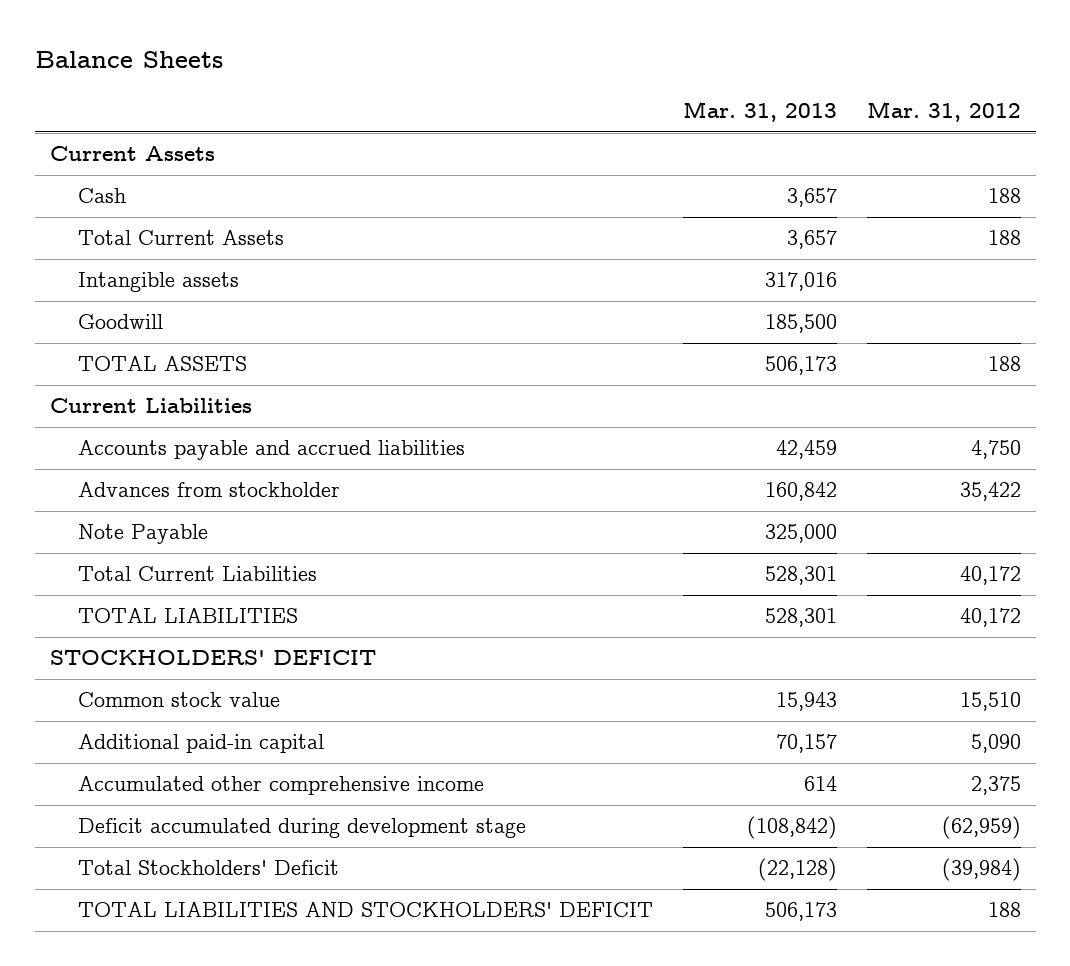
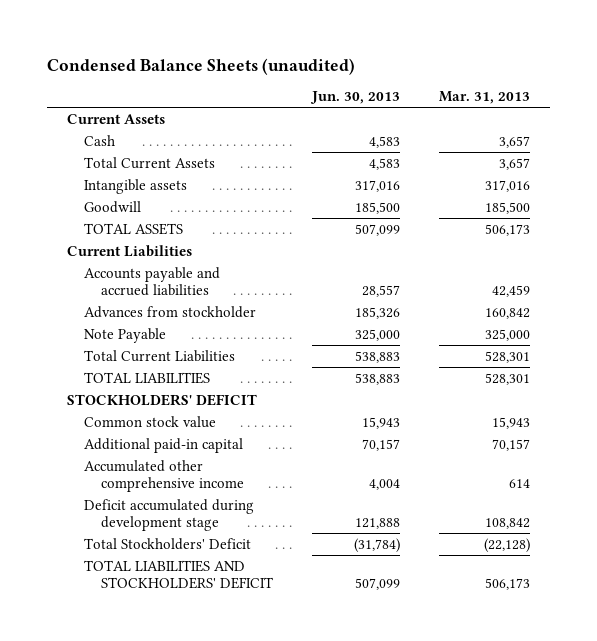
[34,50,223,68] Balance Sheets -> [47,57,356,75] Condensed Balance Sheets (unaudited)
[866,100,1021,122] Mar. 31, 2012 -> none
none -> [309,91,400,105] Jun. 30, 2013
[747,816,838,840] (108,842) -> [485,518,531,530] 108,842

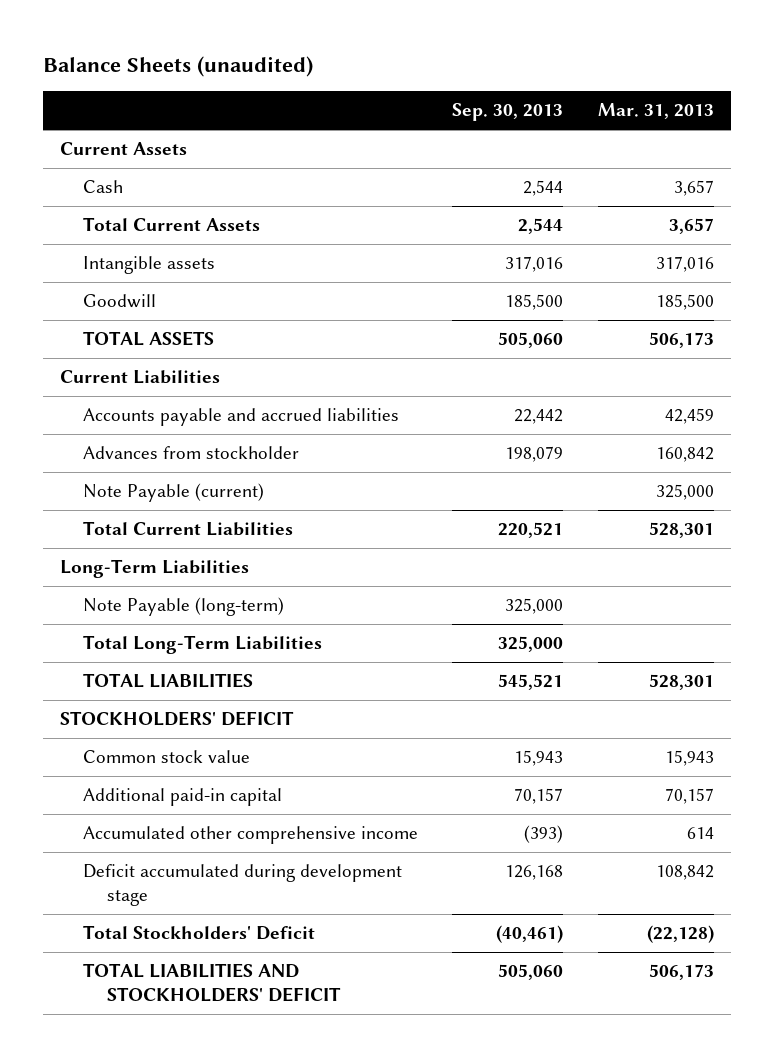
[47,57,356,75] Condensed Balance Sheets (unaudited) -> [42,56,313,78] Balance Sheets (unaudited)
[309,91,400,105] Jun. 30, 2013 -> none
none -> [452,103,564,122] Sep. 30, 2013
[83,327,166,343] Note Payable -> [83,483,265,503] Note Payable (current)
none -> [59,559,249,579] Long-Term Liabilities
none -> [83,597,285,617] Note Payable (long-term)
none -> [83,635,323,655] Total Long-Term Liabilities

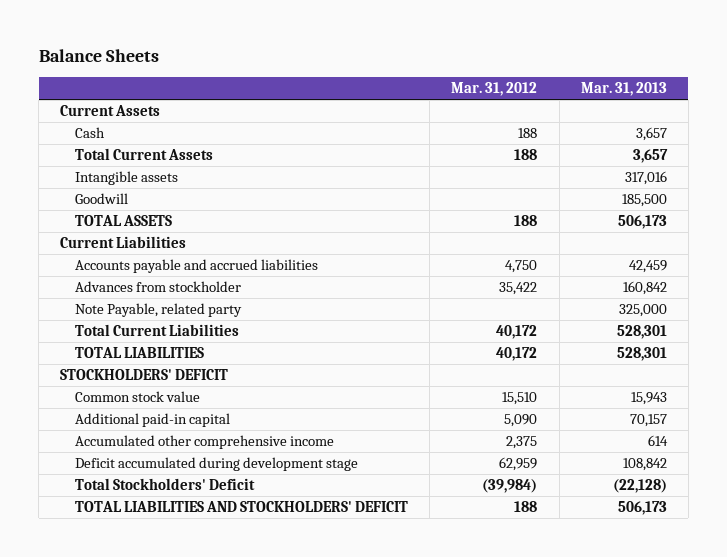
[42,56,313,78] Balance Sheets (unaudited) -> [38,49,159,63] Balance Sheets
[452,103,564,122] Sep. 30, 2013 -> none
none -> [451,82,538,97] Mar. 31, 2012
[83,483,265,503] Note Payable (current) -> [74,303,242,318] Note Payable, related party
[59,559,249,579] Long-Term Liabilities -> none
[83,597,285,617] Note Payable (long-term) -> none
[83,635,323,655] Total Long-Term Liabilities -> none

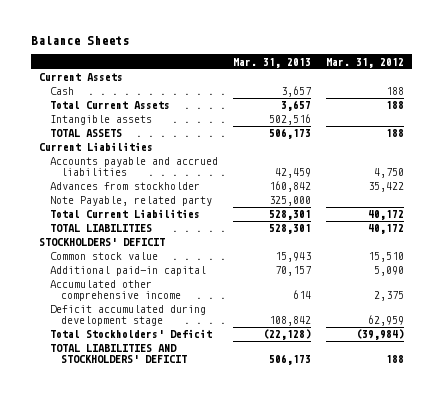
[74,193,128,205] Goodwill -> none
[624,171,667,186] 317,016 -> [269,114,312,126] 502,516

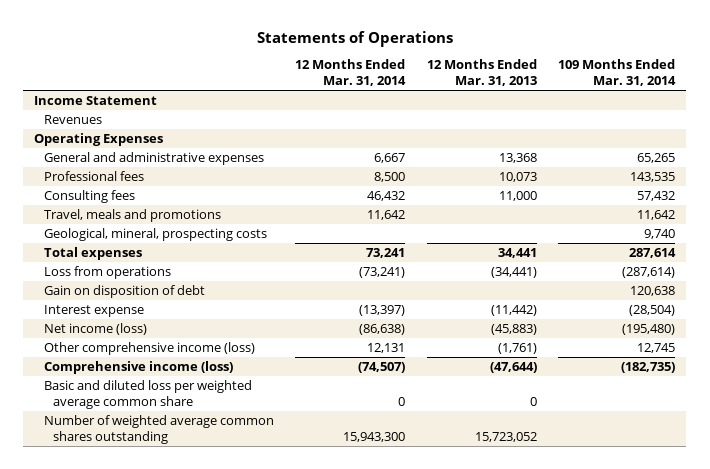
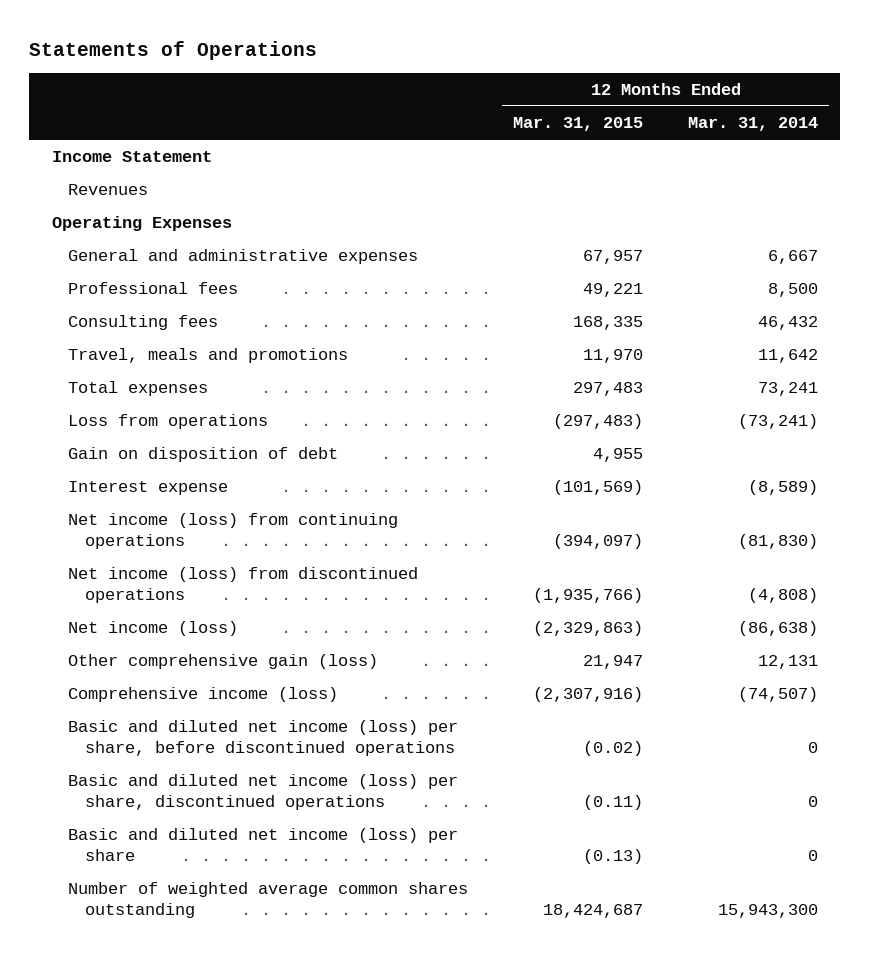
[426,59,537,86] 12 Months Ended Mar. 31, 2013 -> none
[558,59,677,86] 109 Months Ended Mar. 31, 2014 -> none
none -> [513,117,644,132] Mar. 31, 2015
[43,228,267,242] Geological, mineral, prospecting costs -> none
[359,305,406,317] (13,397) -> [748,480,819,496] (8,589)
none -> [68,513,399,550] Net income (loss) from continuing operations
none -> [68,567,419,604] Net income (loss) from discontinued operations
[43,342,255,356] Other comprehensive income (loss) -> [68,654,379,670] Other comprehensive gain (loss)
none -> [68,720,459,757] Basic and diluted net income (loss) per share, before discontinued operations
none -> [68,774,459,811] Basic and diluted net income (loss) per share, discontinued operations
[43,380,252,409] Basic and diluted loss per weighted average common share -> [68,828,459,862] Basic and diluted net income (loss) per share

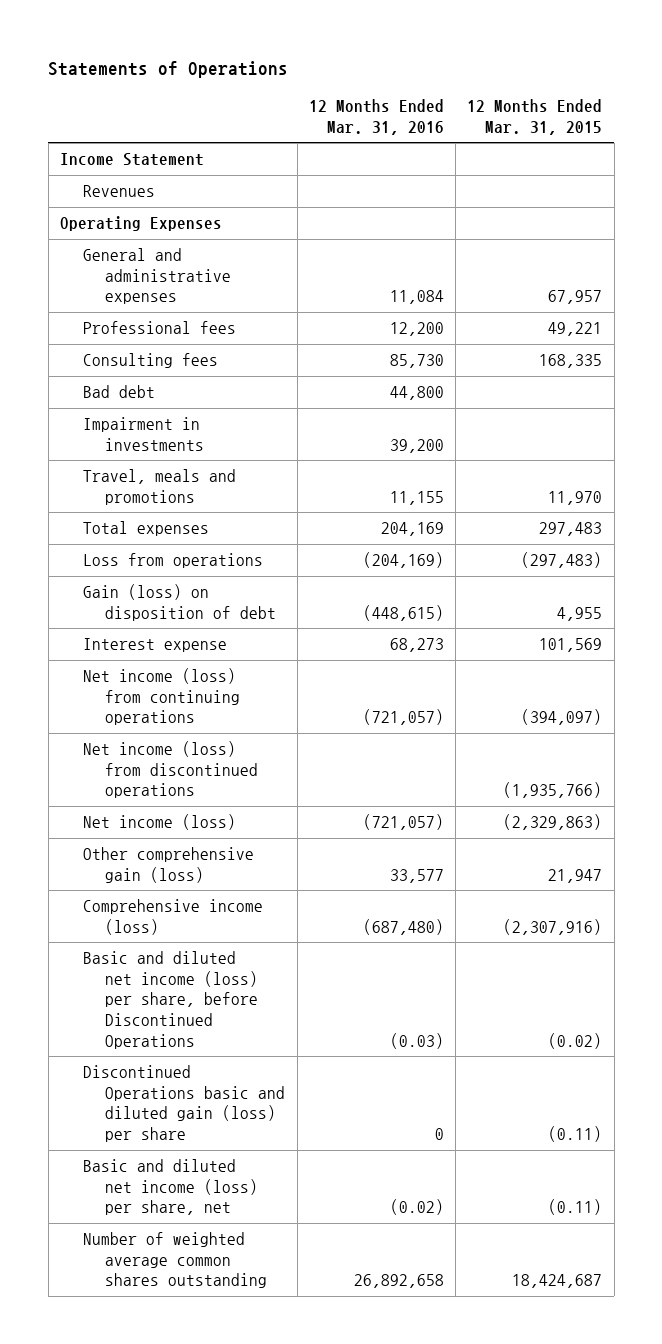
[688,117,819,132] Mar. 31, 2014 -> none
none -> [308,99,444,135] 12 Months Ended Mar. 31, 2016
none -> [82,385,155,399] Bad debt
none -> [82,417,205,451] Impairment in investments
[68,447,339,463] Gain on disposition of debt -> [82,584,277,621] Gain (loss) on disposition of debt
[553,480,644,496] (101,569) -> [539,638,603,653] 101,569
[68,720,459,757] Basic and diluted net income (loss) per share, before discontinued operations -> [82,951,259,1049] Basic and diluted net income (loss) per share, before Discontinued Operations
[68,774,459,811] Basic and diluted net income (loss) per share, discontinued operations -> [82,1065,286,1143] Discontinued Operations basic and diluted gain (loss) per share
[68,828,459,862] Basic and diluted net income (loss) per share -> [82,1159,259,1216] Basic and diluted net income (loss) per share, net
[583,849,644,865] (0.13) -> [548,1199,603,1216] (0.11)

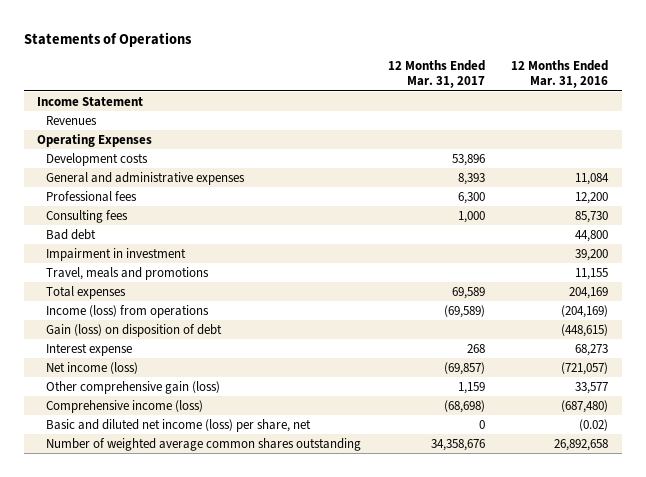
[467,99,603,135] 12 Months Ended Mar. 31, 2015 -> none
none -> [387,60,485,89] 12 Months Ended Mar. 31, 2017
none -> [46,152,149,166] Development costs
[82,417,205,451] Impairment in investments -> [46,247,187,261] Impairment in investment
[82,553,263,569] Loss from operations -> [46,304,210,318] Income (loss) from operations
[82,668,241,726] Net income (loss) from continuing operations -> none
[82,741,259,799] Net income (loss) from discontinued operations -> none
[82,951,259,1049] Basic and diluted net income (loss) per share, before Discontinued Operations -> none
[82,1065,286,1143] Discontinued Operations basic and diluted gain (loss) per share -> none

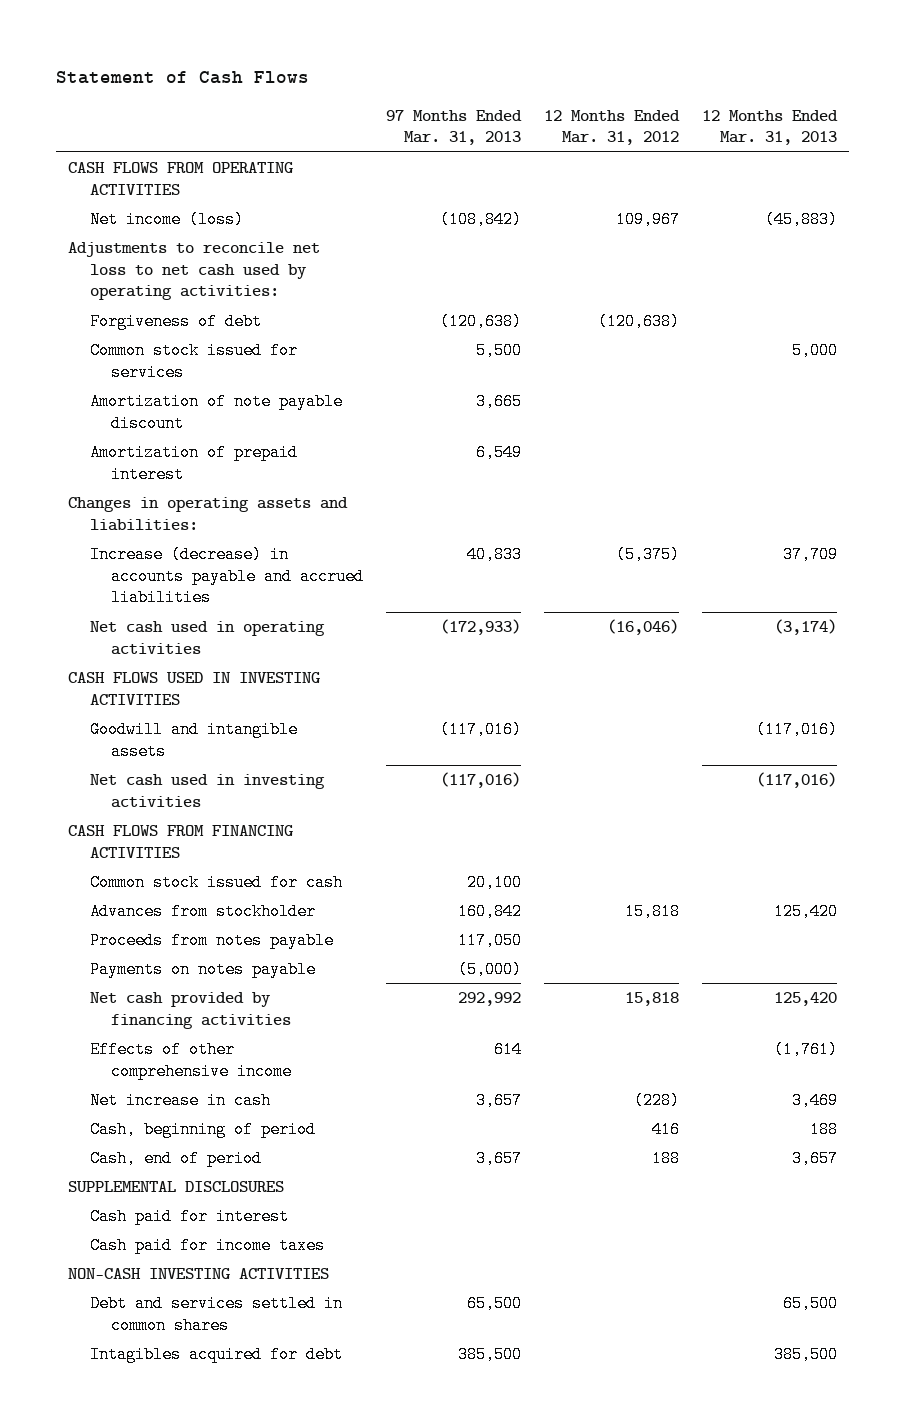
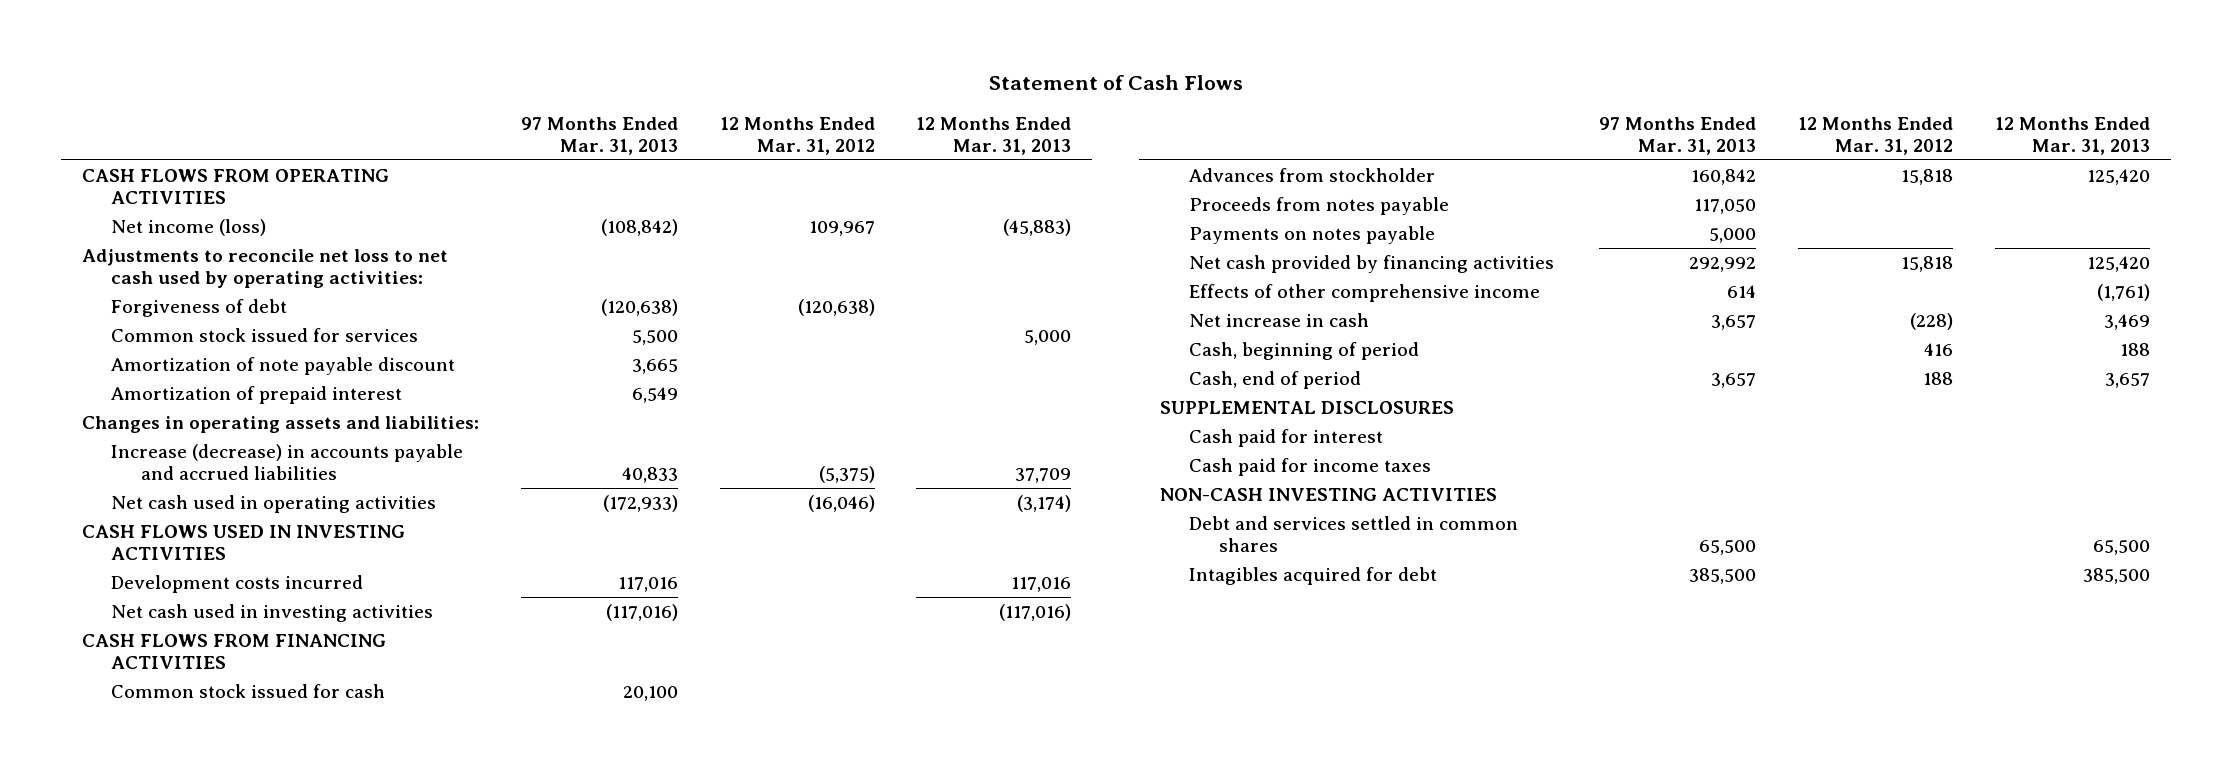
[89,721,298,760] Goodwill and intangible assets -> none
none -> [111,574,364,593] Development costs incurred
[458,961,523,979] (5,000) -> [1708,227,1756,243] 5,000

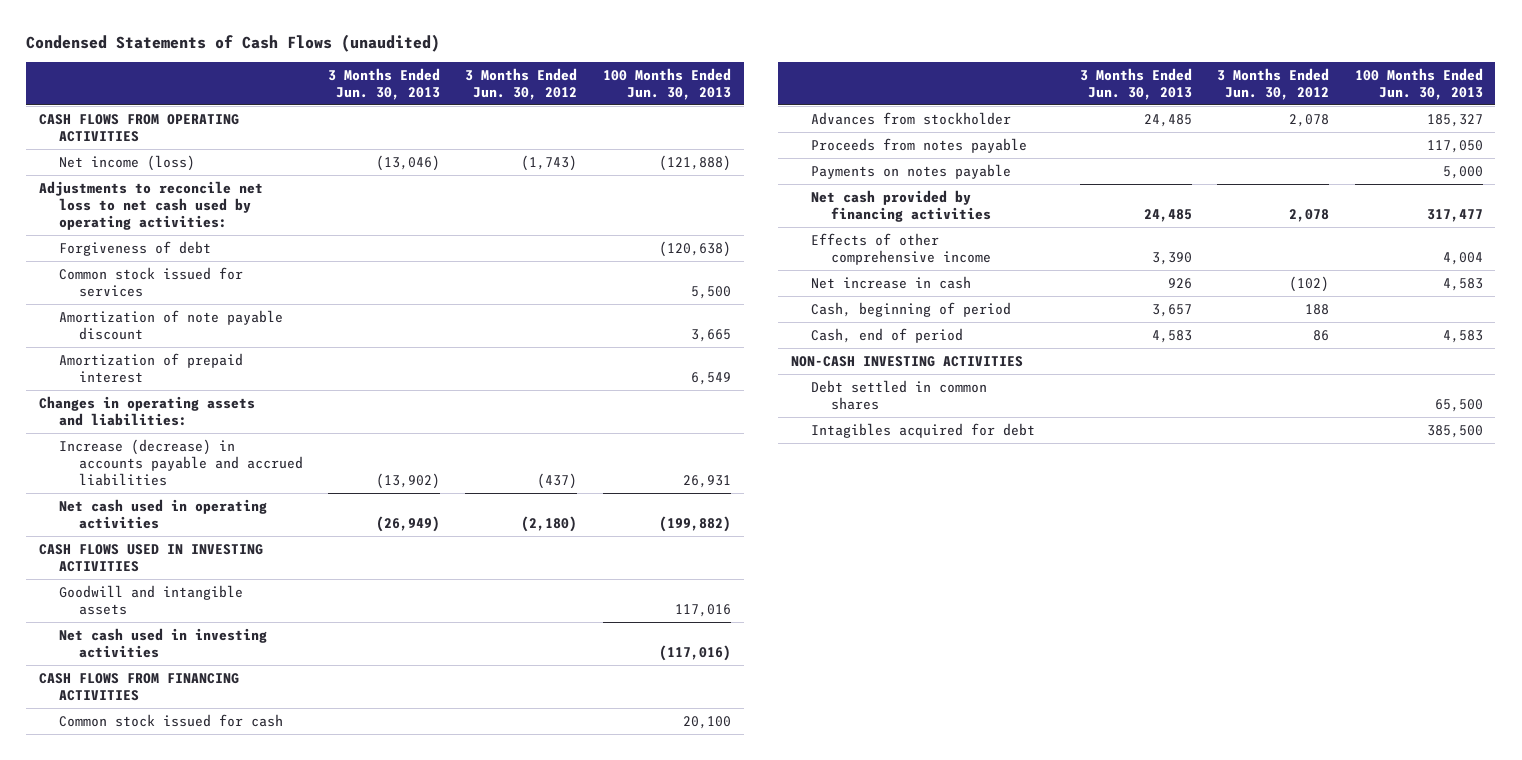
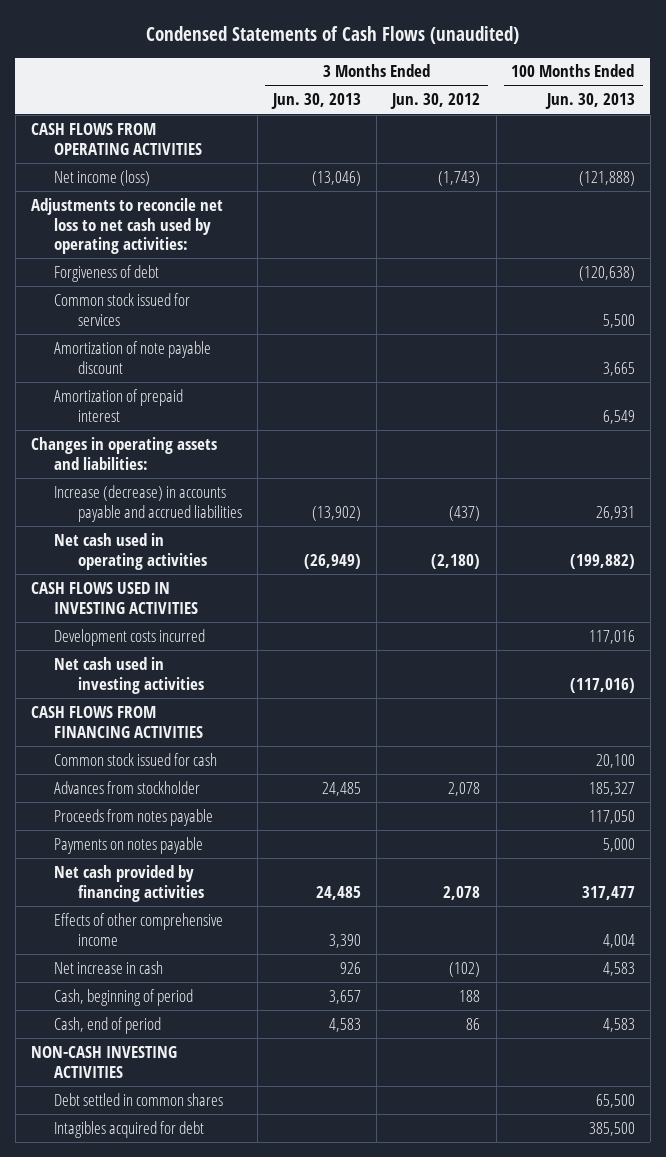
[58,584,243,615] Goodwill and intangible assets -> [54,628,206,646] Development costs incurred

